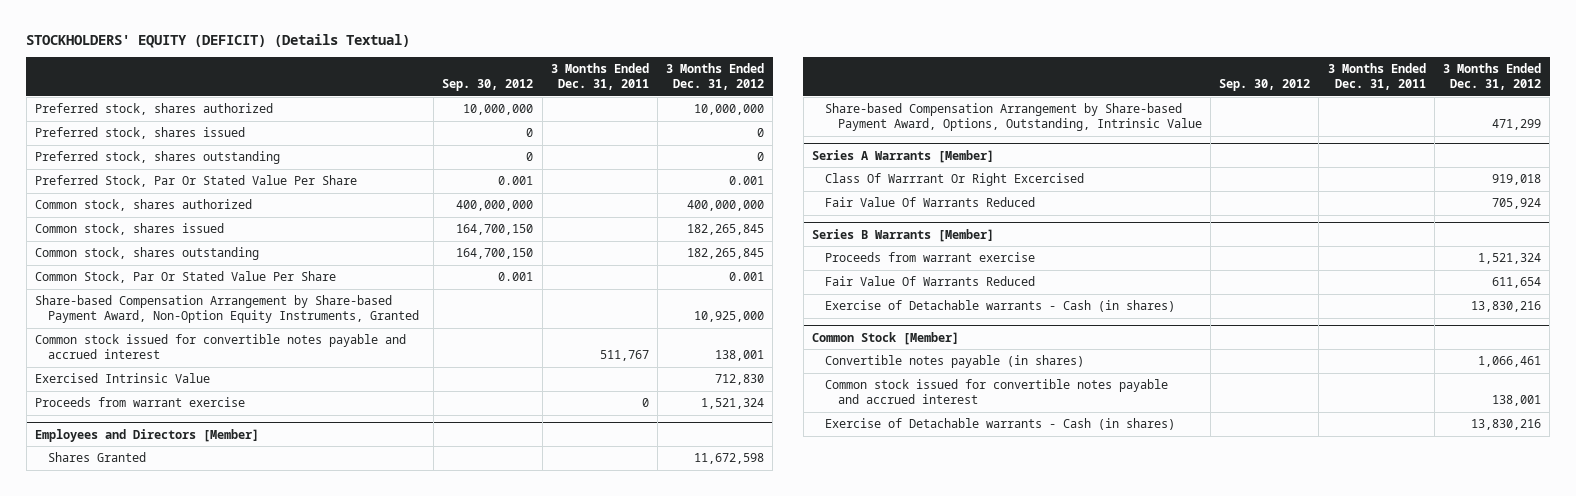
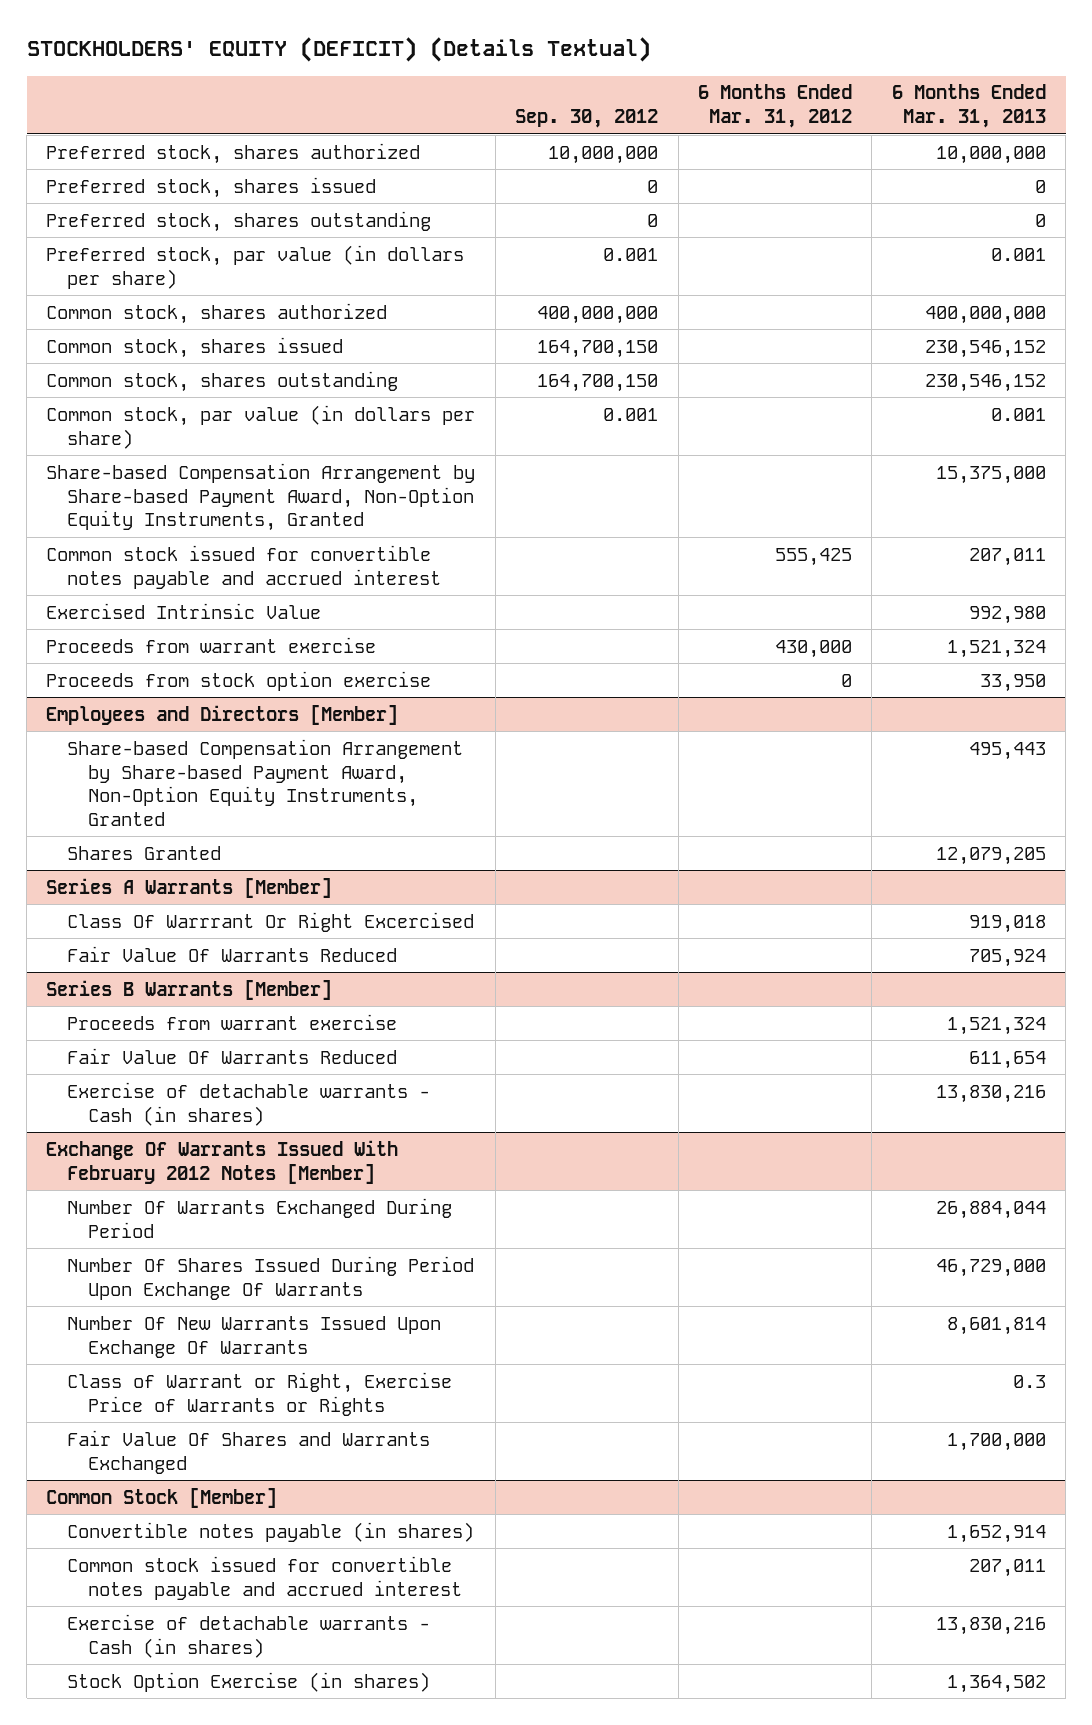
[550,63,649,91] 3 Months Ended Dec. 31, 2011 -> none
[666,63,765,91] 3 Months Ended Dec. 31, 2012 -> none
none -> [698,84,853,129] 6 Months Ended Mar. 31, 2012
none -> [891,84,1046,129] 6 Months Ended Mar. 31, 2013
[35,175,358,188] Preferred Stock, Par Or Stated Value Per Share -> [46,244,465,289] Preferred stock, par value (in dollars per share)
[35,271,337,284] Common Stock, Par Or Stated Value Per Share -> [46,404,476,449] Common stock, par value (in dollars per share)
none -> [46,670,432,691] Proceeds from stock option exercise
none -> [67,738,464,826] Share-based Compensation Arrangement by Share-based Payment Award, Non-Option Equity Instruments, Granted
[824,103,1202,131] Share-based Compensation Arrangement by Share-based Payment Award, Options, Outstanding, Intrinsic Value -> none
[824,300,1175,313] Exercise of Detachable warrants - Cash (in shares) -> [67,1081,431,1126] Exercise of detachable warrants - Cash (in shares)
none -> [46,1139,399,1184] Exchange Of Warrants Issued With February 2012 Notes [Member]
none -> [67,1197,453,1238] Number Of Warrants Exchanged During Period
none -> [67,1255,475,1300] Number Of Shares Issued During Period Upon Exchange Of Warrants
none -> [67,1315,442,1358] Number Of New Warrants Issued Upon Exchange Of Warrants
none -> [67,1371,453,1416] Class of Warrant or Right, Exercise Price of Warrants or Rights
none -> [67,1429,431,1474] Fair Value Of Shares and Warrants Exchanged
[824,418,1175,431] Exercise of Detachable warrants - Cash (in shares) -> [67,1613,431,1658] Exercise of detachable warrants - Cash (in shares)
none -> [67,1671,431,1692] Stock Option Exercise (in shares)

